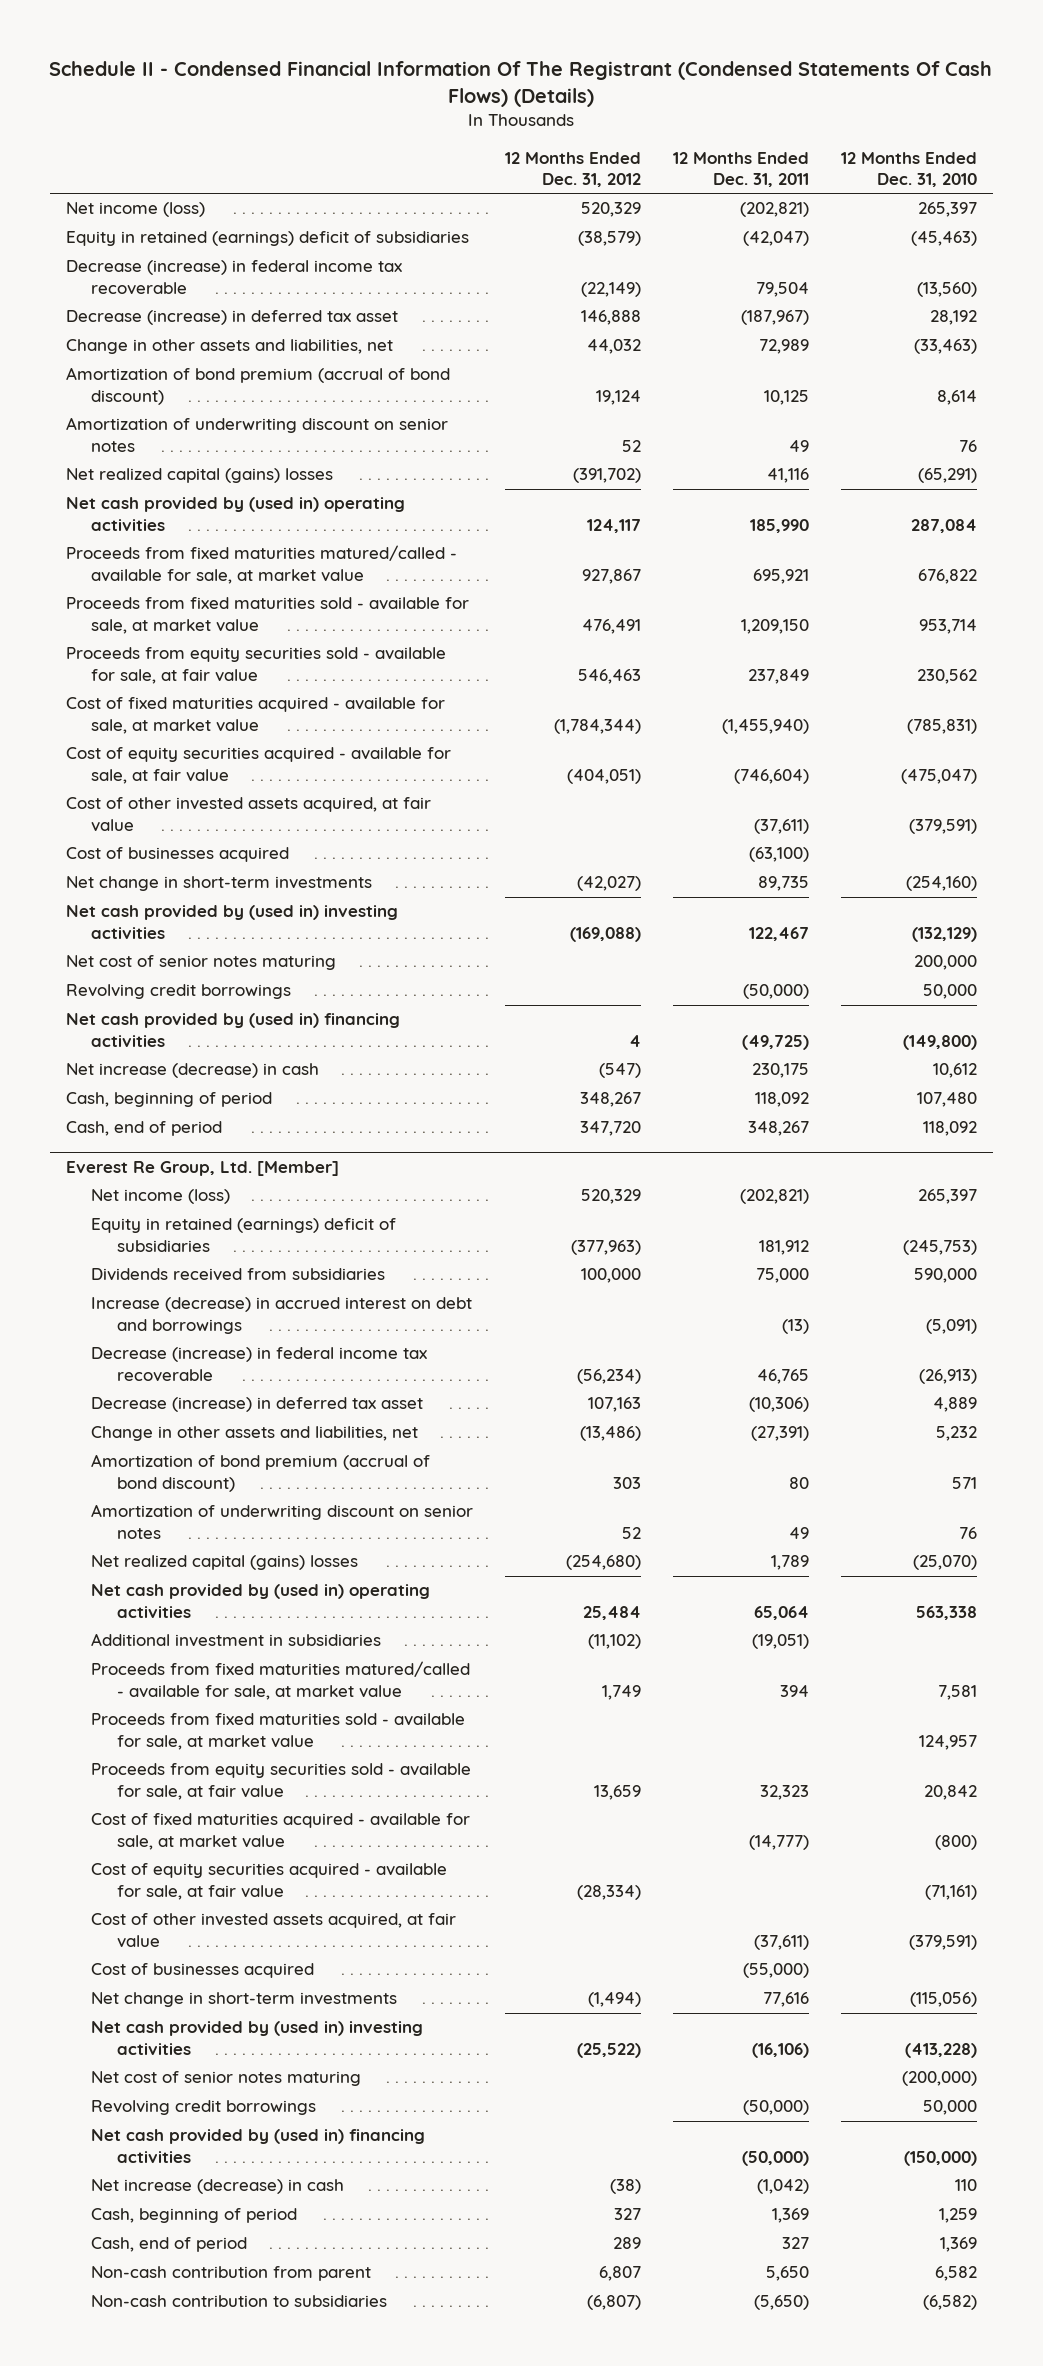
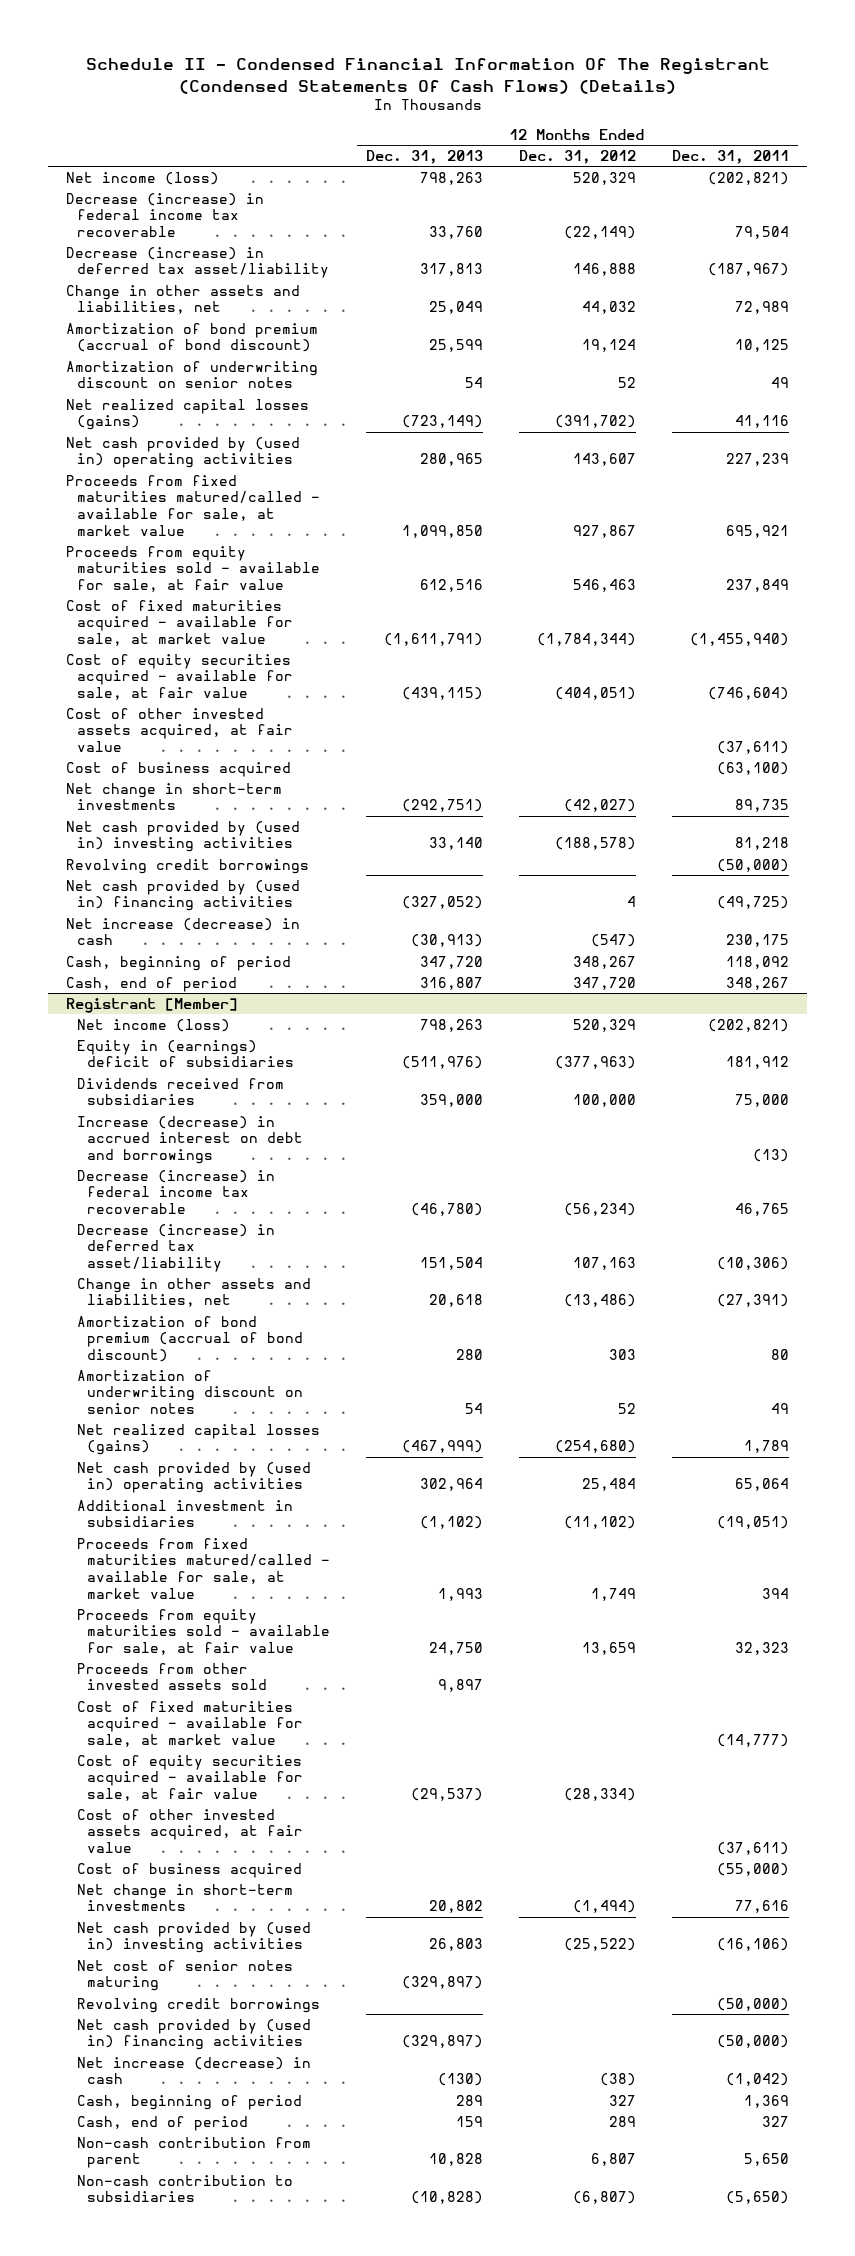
[841,151,978,188] 12 Months Ended Dec. 31, 2010 -> none
none -> [365,149,483,164] Dec. 31, 2013
[65,231,469,247] Equity in retained (earnings) deficit of subsidiaries -> none
[65,310,398,326] Decrease (increase) in deferred tax asset -> [66,246,329,279] Decrease (increase) in deferred tax asset/liability
[65,468,333,484] Net realized capital (gains) losses -> [66,398,310,431] Net realized capital losses (gains)
[587,518,642,533] 124,117 -> [572,453,636,467] 143,607
[750,518,810,533] 185,990 -> [725,453,789,467] 227,239
[65,597,469,634] Proceeds from fixed maturities sold - available for sale, at market value -> none
[65,647,446,684] Proceeds from equity securities sold - available for sale, at fair value -> [66,545,320,593] Proceeds from equity maturities sold - available for sale, at fair value
[65,847,289,863] Cost of businesses acquired -> [66,761,292,777] Cost of business acquired
[65,955,336,971] Net cost of senior notes maturing -> none
[570,926,642,942] (169,088) -> [554,837,636,851] (188,578)
[749,926,810,941] 122,467 -> [734,837,789,851] 81,218
[65,1161,339,1177] Everest Re Group, Ltd. [Member] -> none
none -> [66,997,239,1013] Registrant [Member]
[91,1218,397,1252] Equity in retained (earnings) deficit of subsidiaries -> [76,1039,295,1068] Equity in (earnings) deficit of subsidiaries
[91,1397,424,1413] Decrease (increase) in deferred tax asset -> [76,1223,275,1273] Decrease (increase) in deferred tax asset/liability
[91,1555,359,1571] Net realized capital (gains) losses -> [76,1423,320,1456] Net realized capital losses (gains)
[91,1713,466,1750] Proceeds from fixed maturities sold - available for sale, at market value -> none
[91,1763,472,1800] Proceeds from equity securities sold - available for sale, at fair value -> [76,1608,331,1656] Proceeds from equity maturities sold - available for sale, at fair value
none -> [76,1662,268,1691] Proceeds from other invested assets sold
[91,1963,315,1979] Cost of businesses acquired -> [76,1862,302,1878] Cost of business acquired

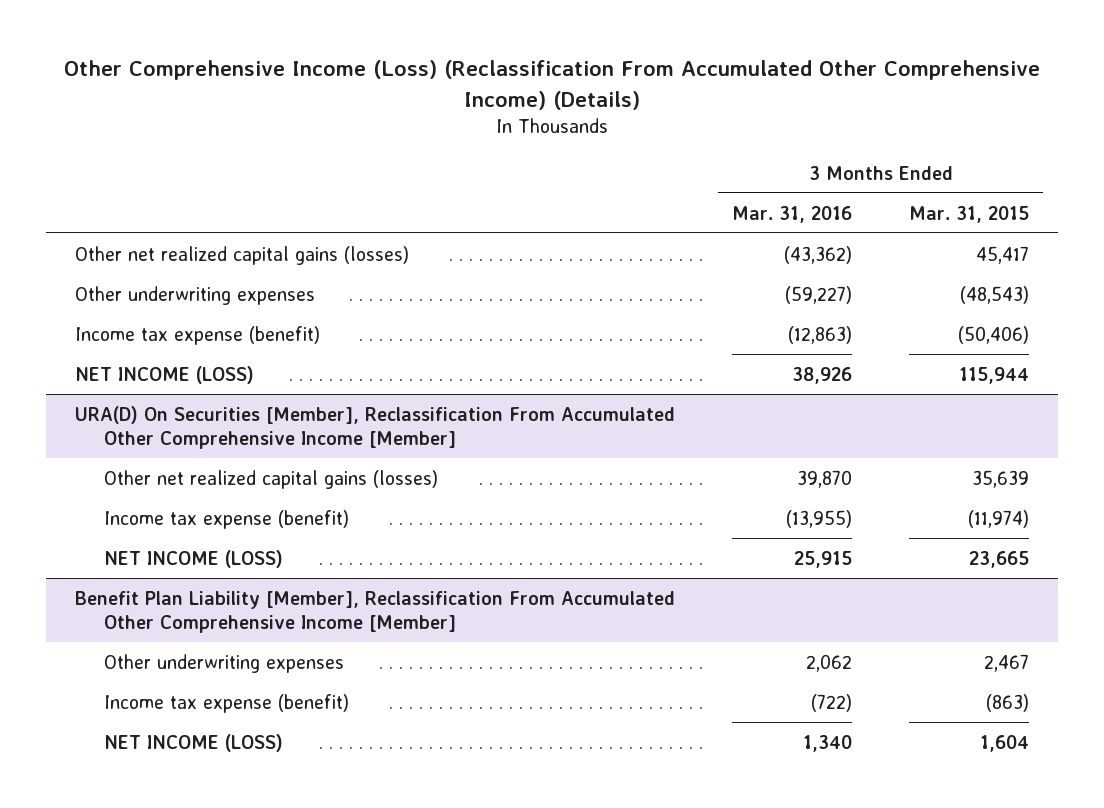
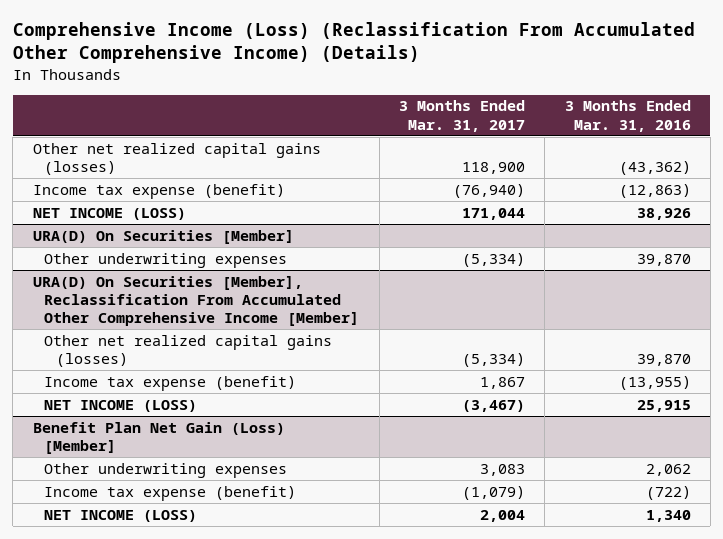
[63,60,1040,110] Other Comprehensive Income (Loss) (Reclassification From Accumulated Other Comprehensive Income) (Details) -> [12,22,695,64] Comprehensive Income (Loss) (Reclassification From Accumulated Other Comprehensive Income) (Details)
[909,205,1030,223] Mar. 31, 2015 -> none
none -> [398,100,525,132] 3 Months Ended Mar. 31, 2017
[74,285,315,305] Other underwriting expenses -> none
none -> [32,229,294,244] URA(D) On Securities [Member]
none -> [44,252,288,268] Other underwriting expenses
[74,590,675,633] Benefit Plan Liability [Member], Reclassification From Accumulated Other Comprehensive Income [Member] -> none
none -> [32,421,285,455] Benefit Plan Net Gain (Loss) [Member]

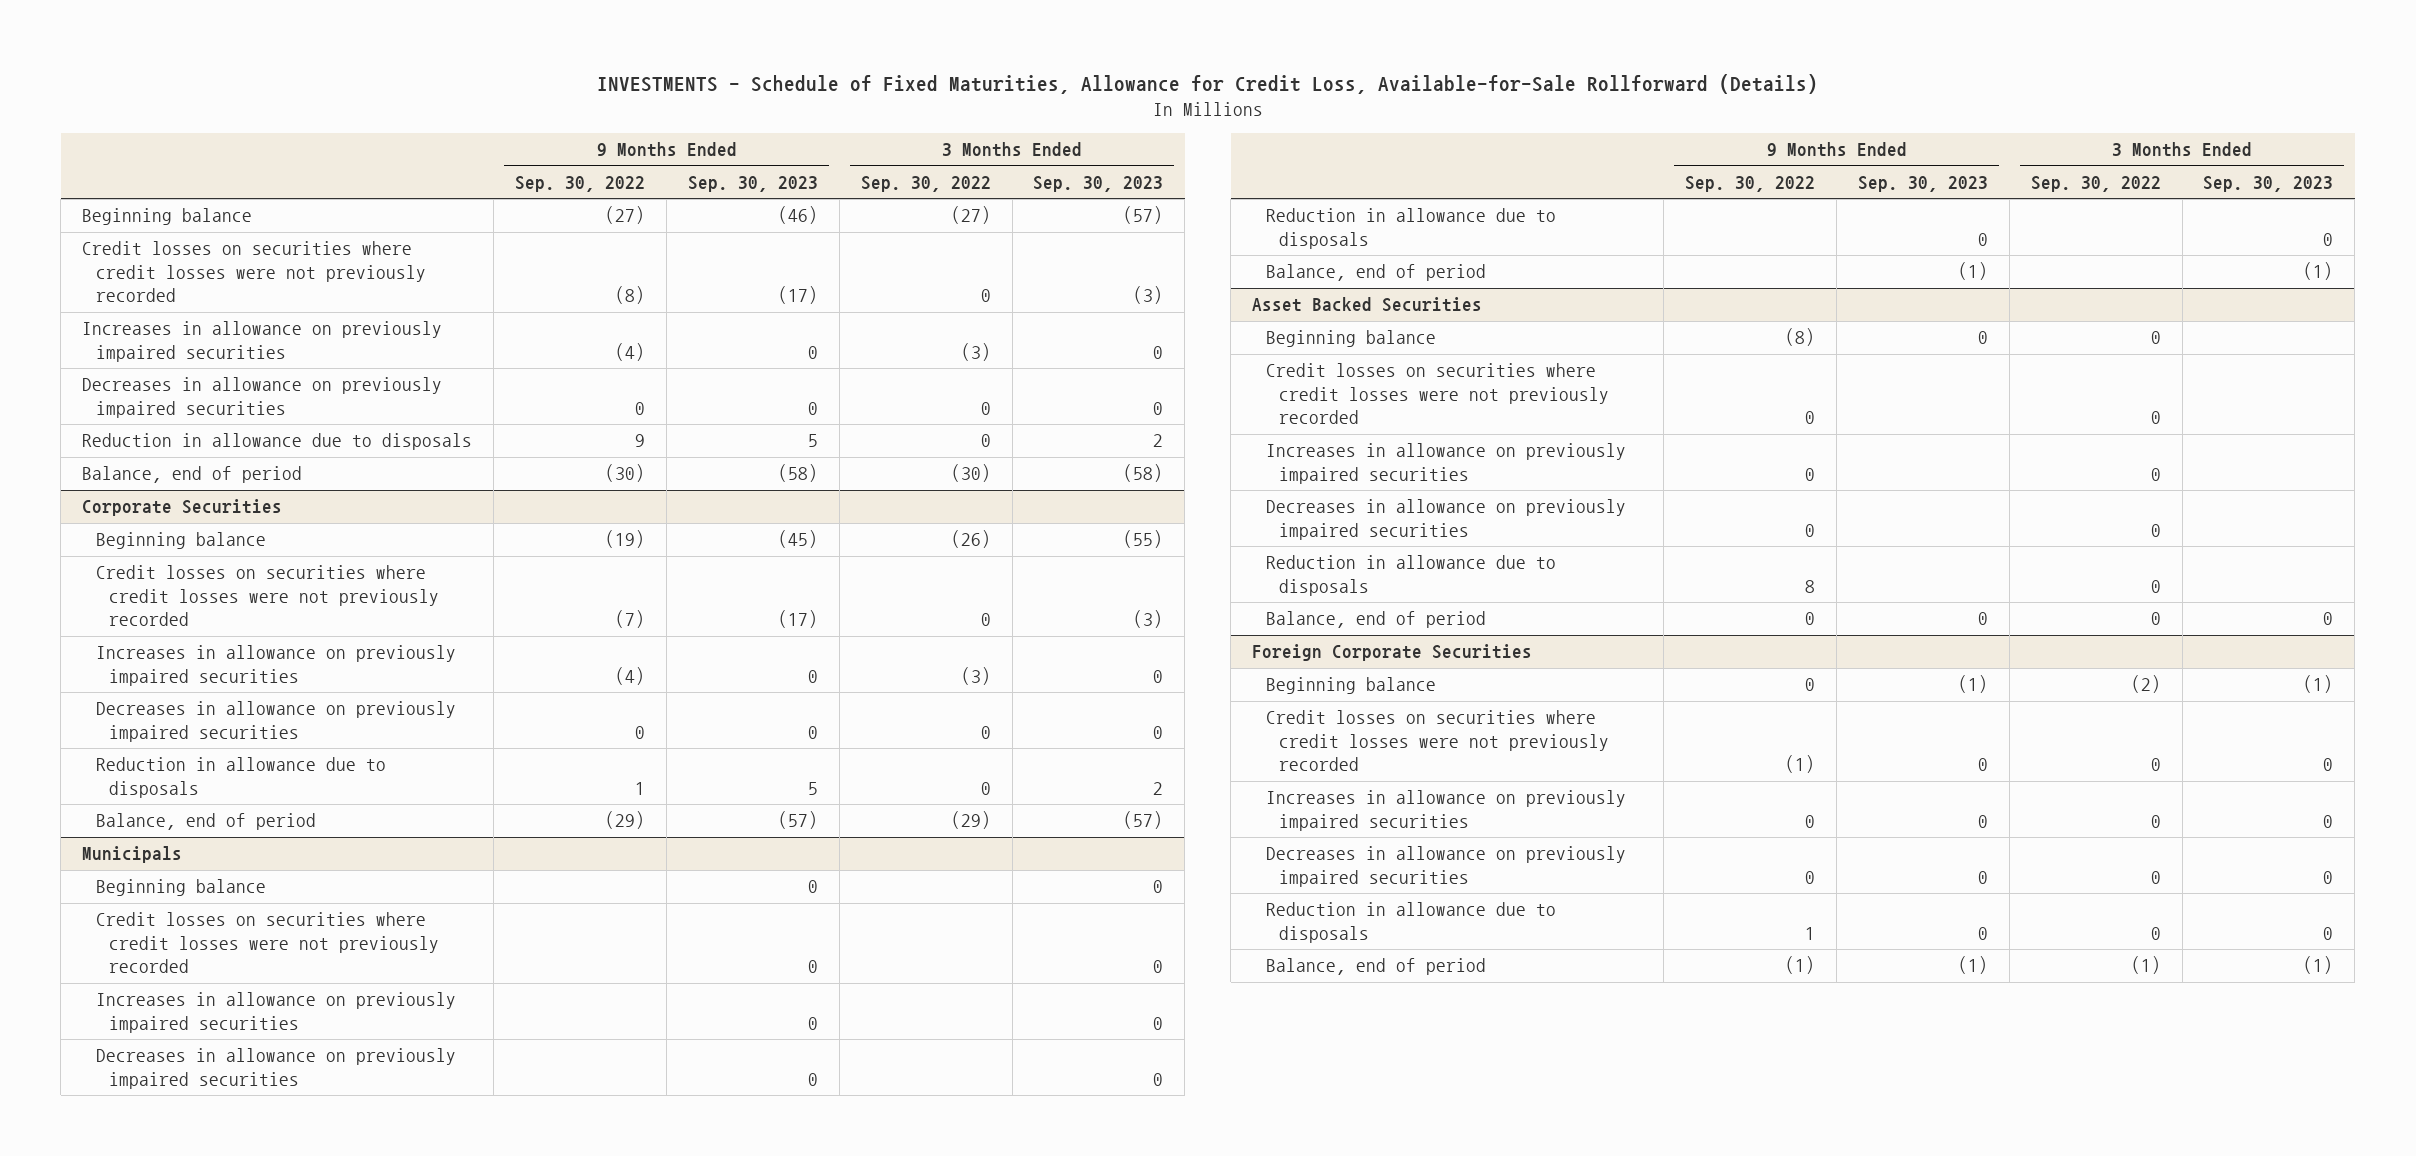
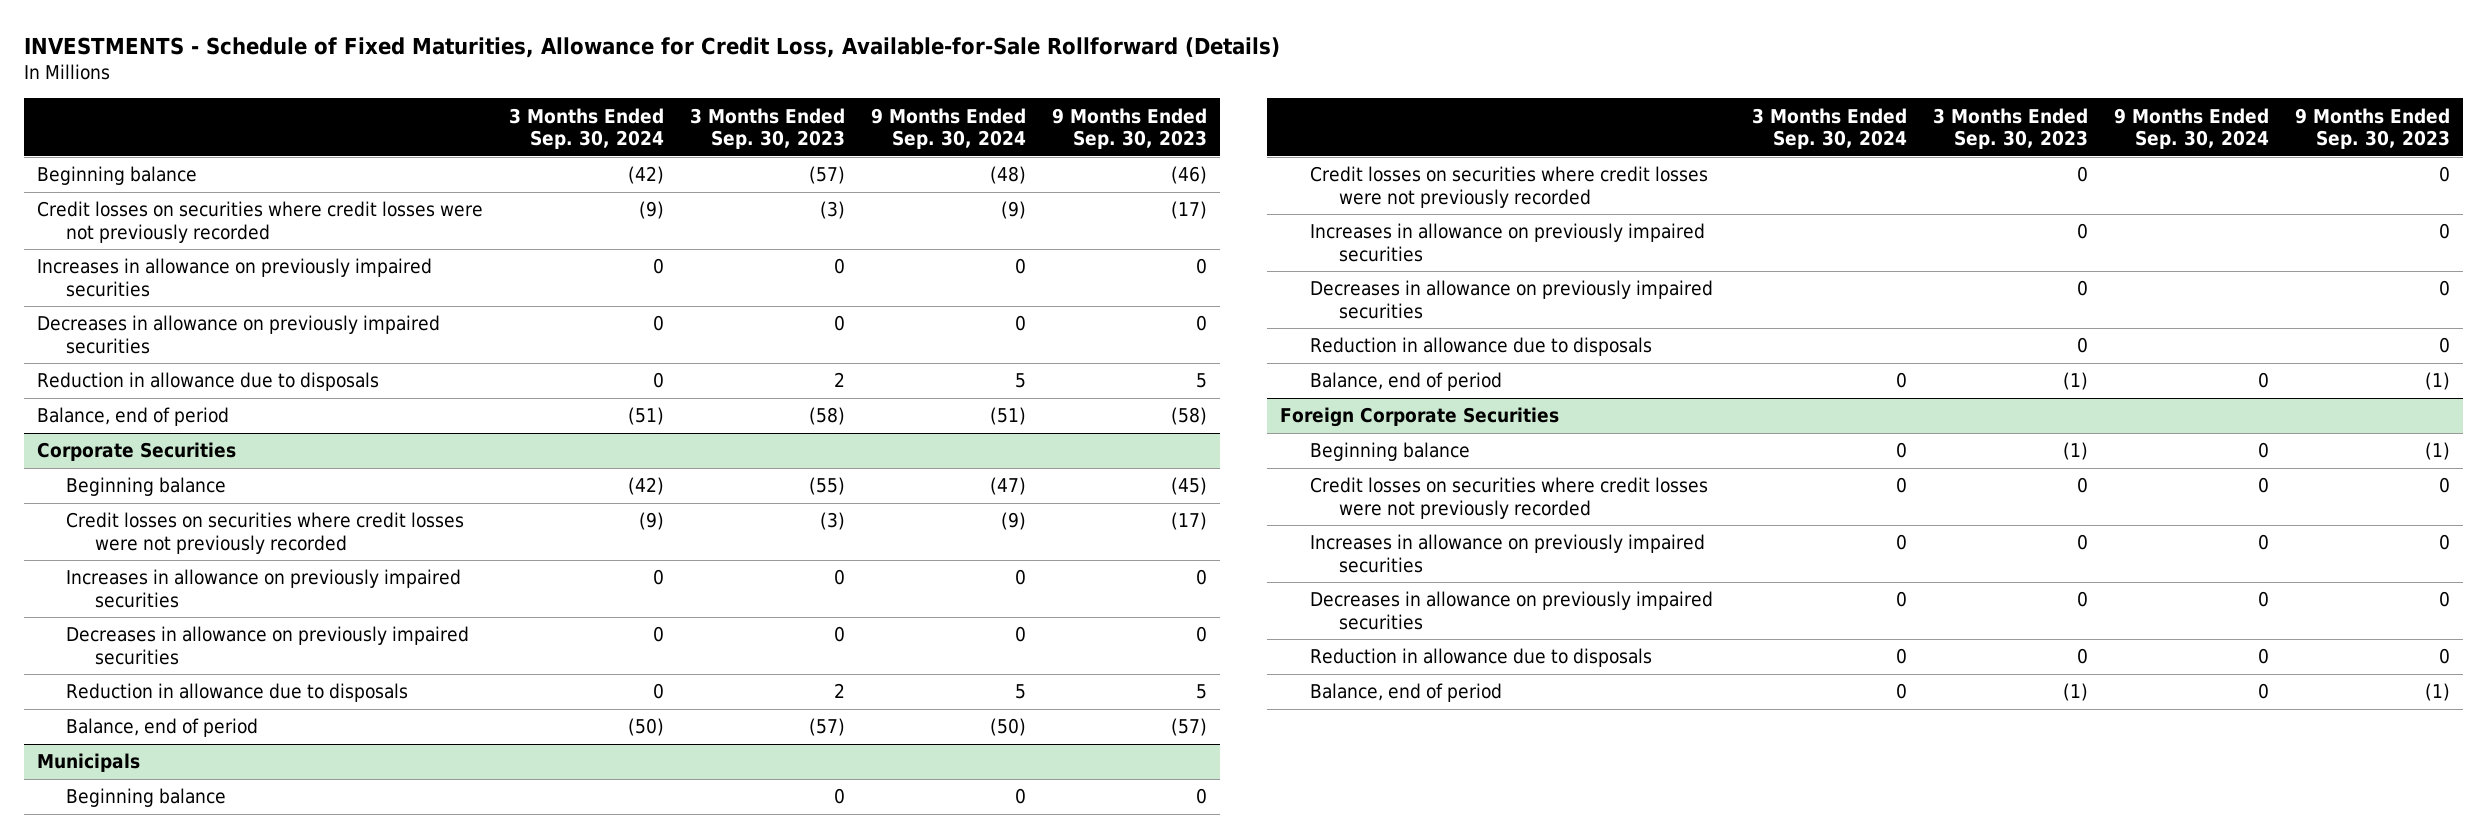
[515,175,646,192] Sep. 30, 2022 -> none
[860,175,991,192] Sep. 30, 2022 -> none
none -> [508,107,664,150] 3 Months Ended Sep. 30, 2024
none -> [870,107,1026,150] 9 Months Ended Sep. 30, 2024
[1252,297,1483,313] Asset Backed Securities -> none
[1265,330,1436,348] Beginning balance -> none
[1265,363,1610,425] Credit losses on securities where credit losses were not previously recorded -> none
[1265,443,1626,484] Increases in allowance on previously impaired securities -> none
[1265,499,1626,540] Decreases in allowance on previously impaired securities -> none
[1265,555,1556,596] Reduction in allowance due to disposals -> none
[1265,611,1486,629] Balance, end of period -> none

